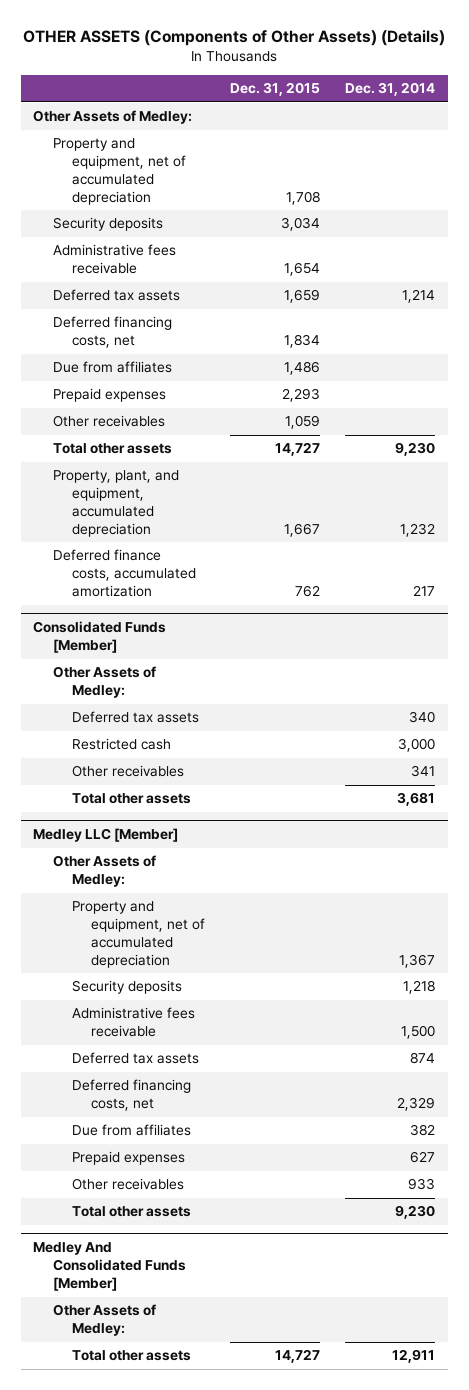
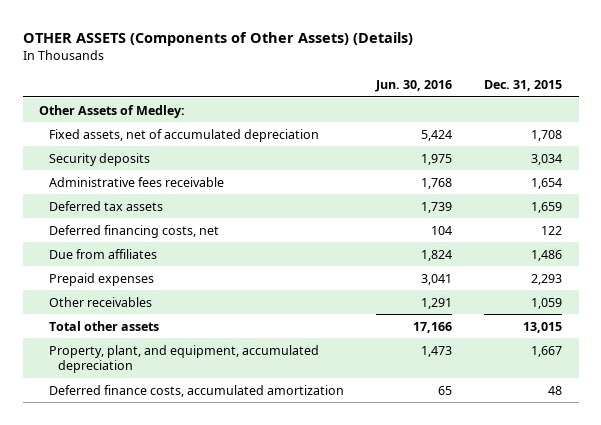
[345,82,436,97] Dec. 31, 2014 -> none
none -> [375,80,453,93] Jun. 30, 2016
[52,138,186,206] Property and equipment, net of accumulated depreciation -> [48,128,319,142] Fixed assets, net of accumulated depreciation
[284,334,321,349] 1,834 -> [541,225,563,235] 122
[275,442,321,457] 14,727 -> [523,321,563,333] 13,015
[33,621,167,654] Consolidated Funds [Member] -> none
[52,666,156,699] Other Assets of Medley: -> none
[71,711,199,724] Deferred tax assets -> none
[71,738,171,751] Restricted cash -> none
[71,765,184,778] Other receivables -> none
[71,793,191,805] Total other assets -> none
[33,828,179,843] Medley LLC [Member] -> none
[52,855,156,888] Other Assets of Medley: -> none
[71,901,206,969] Property and equipment, net of accumulated depreciation -> none
[71,980,182,995] Security deposits -> none
[71,1007,195,1038] Administrative fees receivable -> none
[71,1052,199,1065] Deferred tax assets -> none
[71,1079,191,1112] Deferred financing costs, net -> none
[71,1124,191,1137] Due from affiliates -> none
[71,1151,185,1166] Prepaid expenses -> none
[71,1178,184,1191] Other receivables -> none
[71,1206,191,1218] Total other assets -> none
[33,1242,186,1292] Medley And Consolidated Funds [Member] -> none
[52,1304,156,1337] Other Assets of Medley: -> none
[71,1350,191,1362] Total other assets -> none
[295,585,321,598] 762 -> [548,385,563,395] 48

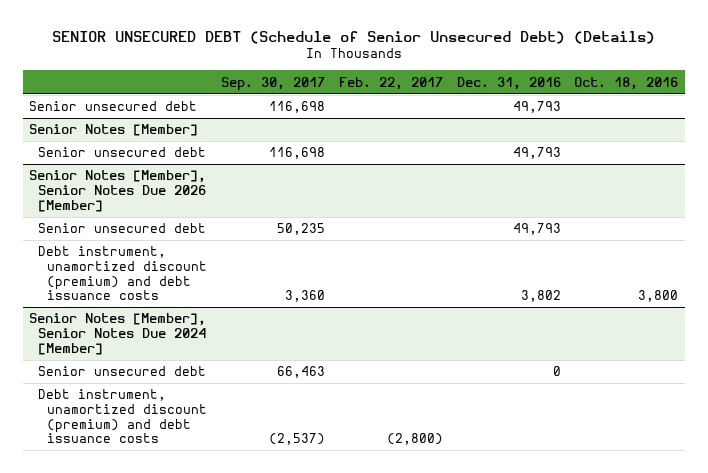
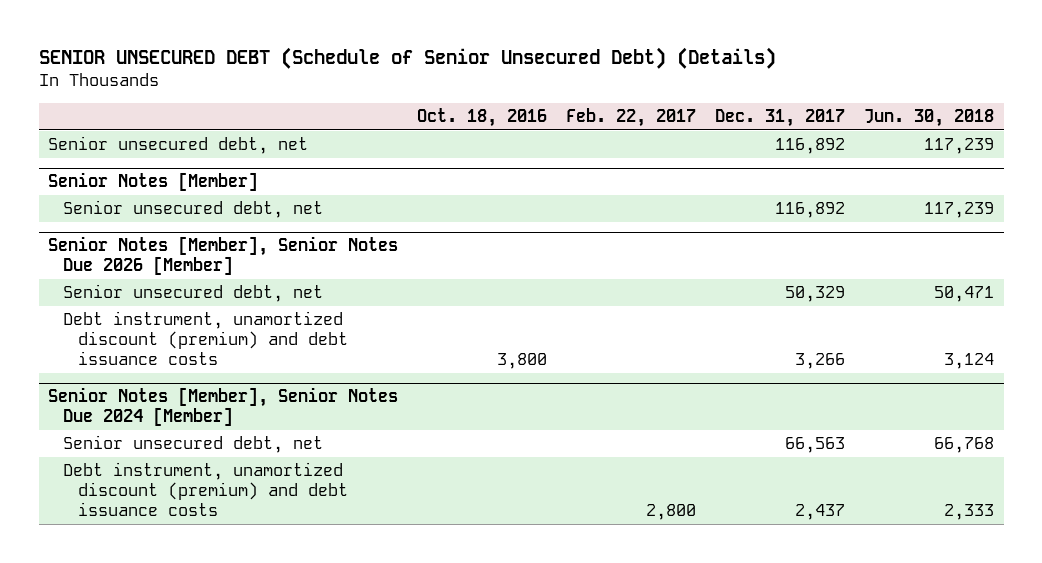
[221,76,326,91] Sep. 30, 2017 -> none
[456,76,561,90] Dec. 31, 2016 -> none
none -> [715,108,846,127] Dec. 31, 2017
none -> [864,108,995,127] Jun. 30, 2018
[29,101,198,112] Senior unsecured debt -> [48,136,309,155] Senior unsecured debt, net
[38,147,207,158] Senior unsecured debt -> [62,200,323,219] Senior unsecured debt, net
[38,223,207,234] Senior unsecured debt -> [62,284,323,303] Senior unsecured debt, net
[38,366,207,377] Senior unsecured debt -> [62,435,323,454] Senior unsecured debt, net
[386,433,443,446] (2,800) -> [646,504,697,521] 2,800

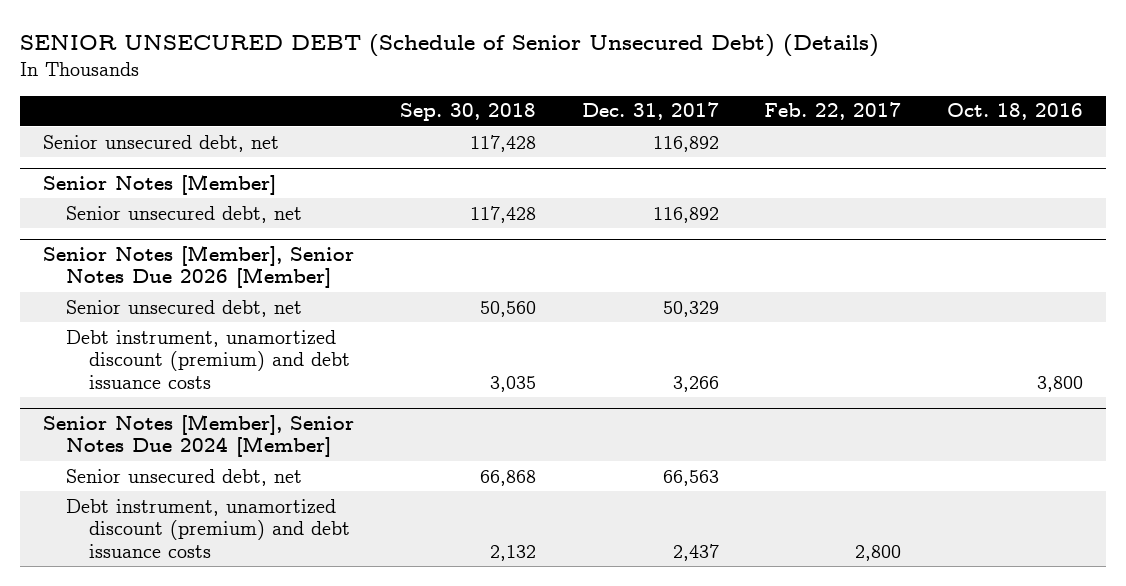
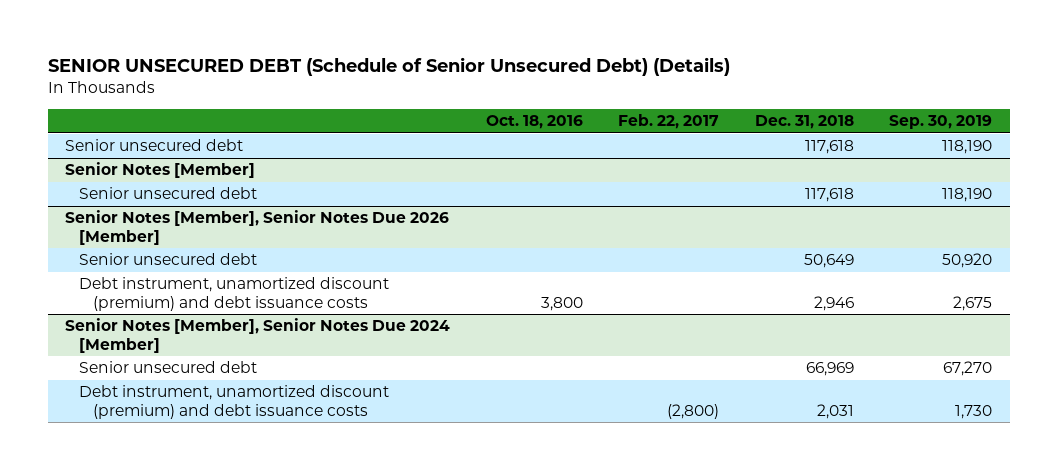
[400,103,537,122] Sep. 30, 2018 -> none
[581,102,719,121] Dec. 31, 2017 -> none
none -> [754,115,854,130] Dec. 31, 2018
none -> [889,115,993,130] Sep. 30, 2019
[43,134,280,152] Senior unsecured debt, net -> [65,139,244,152] Senior unsecured debt
[65,205,302,223] Senior unsecured debt, net -> [79,187,258,200] Senior unsecured debt
[65,299,302,317] Senior unsecured debt, net -> [79,253,258,266] Senior unsecured debt
[65,468,302,486] Senior unsecured debt, net -> [79,361,258,374] Senior unsecured debt
[855,544,902,561] 2,800 -> [667,403,720,419] (2,800)

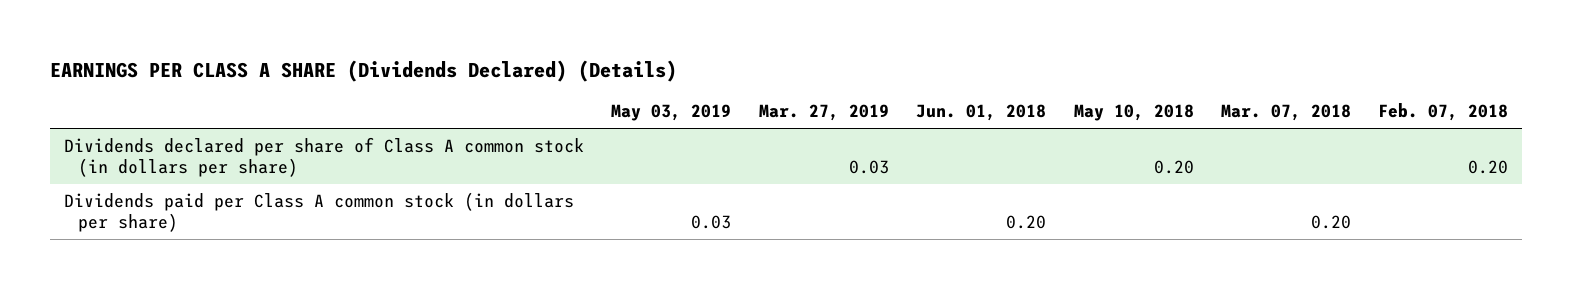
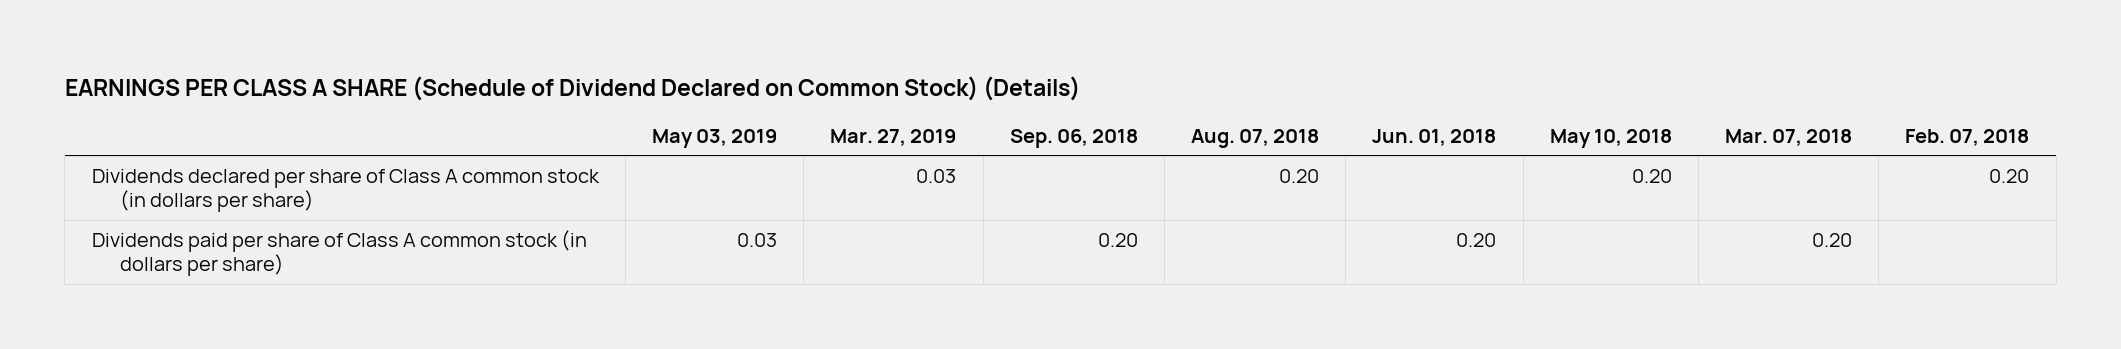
[50,60,678,83] EARNINGS PER CLASS A SHARE (Dividends Declared) (Details) -> [64,76,1080,102] EARNINGS PER CLASS A SHARE (Schedule of Dividend Declared on Common Stock) (Details)
none -> [1009,128,1138,148] Sep. 06, 2018
none -> [1191,128,1320,148] Aug. 07, 2018
[63,191,574,233] Dividends paid per Class A common stock (in dollars per share) -> [91,229,587,277] Dividends paid per share of Class A common stock (in dollars per share)

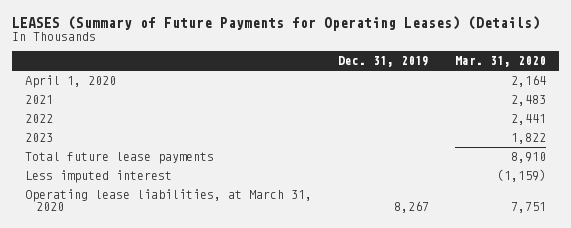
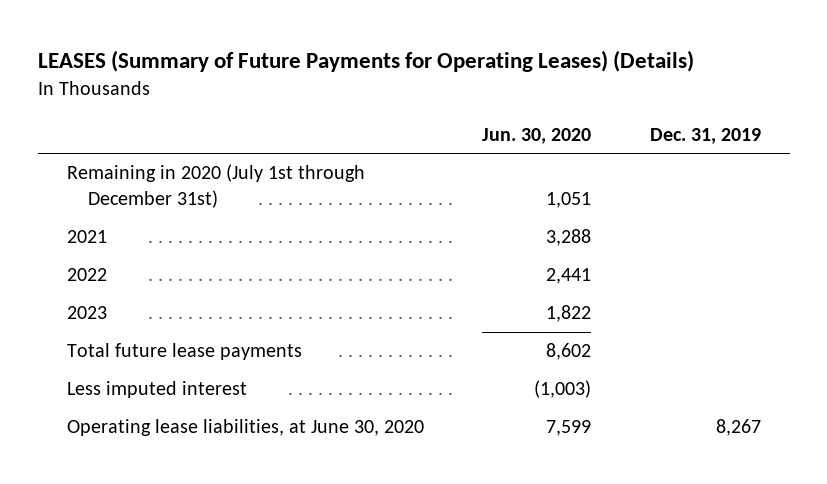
[454,56,546,68] Mar. 31, 2020 -> none
none -> [482,127,592,144] Jun. 30, 2020
[25,75,117,89] April 1, 2020 -> [66,164,365,209] Remaining in 2020 (July 1st through December 31st)
[25,189,313,212] Operating lease liabilities, at March 31, 2020 -> [66,419,424,437] Operating lease liabilities, at June 30, 2020

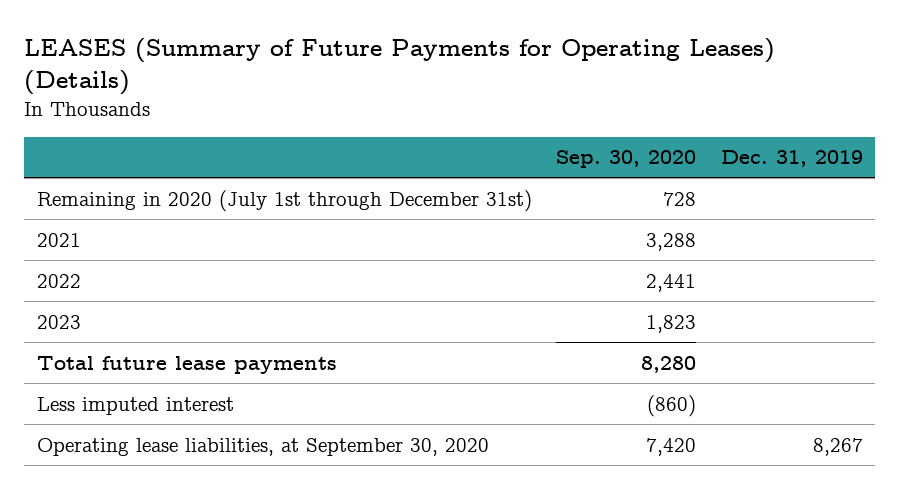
[482,127,592,144] Jun. 30, 2020 -> none
none -> [556,150,697,169] Sep. 30, 2020
[66,419,424,437] Operating lease liabilities, at June 30, 2020 -> [36,437,489,456] Operating lease liabilities, at September 30, 2020

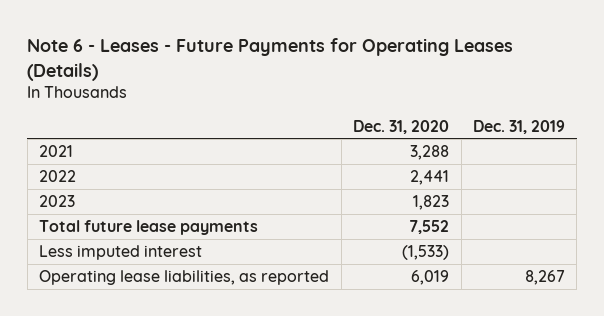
[24,38,776,96] LEASES (Summary of Future Payments for Operating Leases) (Details) -> [27,38,514,81] Note 6 - Leases - Future Payments for Operating Leases (Details)
[556,150,697,169] Sep. 30, 2020 -> none
none -> [353,119,450,134] Dec. 31, 2020
[36,189,532,212] Remaining in 2020 (July 1st through December 31st) -> none
[36,437,489,456] Operating lease liabilities, at September 30, 2020 -> [39,269,330,285] Operating lease liabilities, as reported

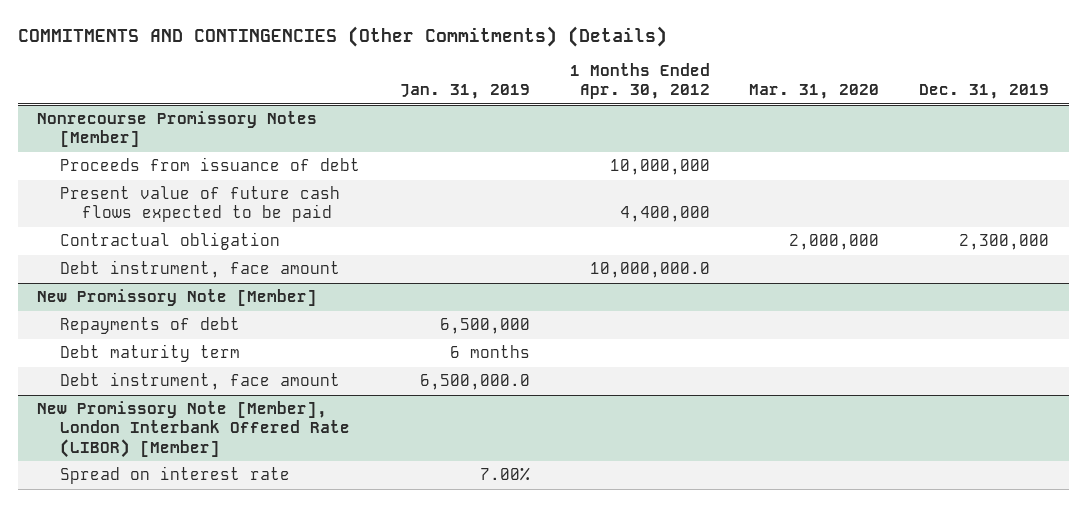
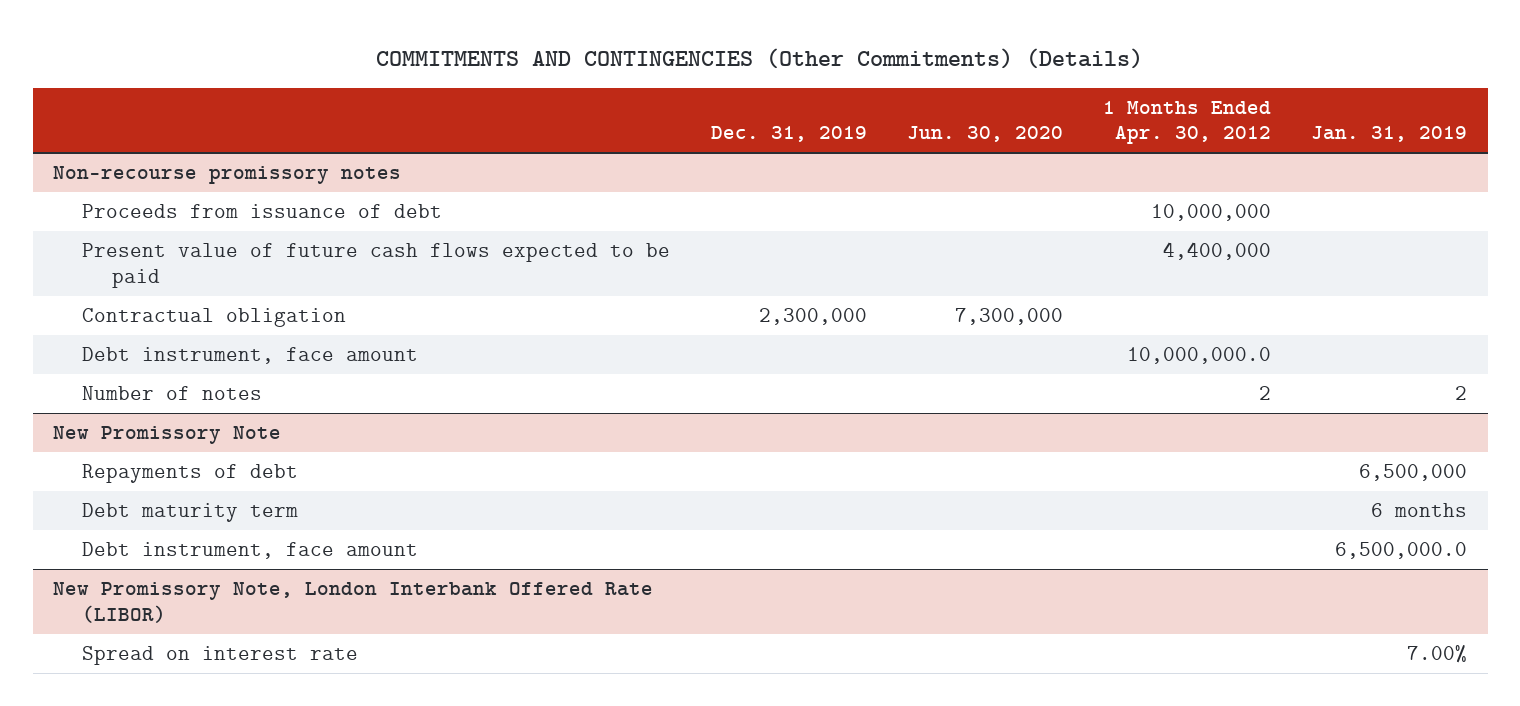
[749,84,880,100] Mar. 31, 2020 -> none
none -> [906,126,1063,143] Jun. 30, 2020
[37,111,318,148] Nonrecourse Promissory Notes [Member] -> [52,166,401,185] Non-recourse promissory notes
none -> [82,386,263,401] Number of notes
[37,289,318,307] New Promissory Note [Member] -> [52,426,281,445] New Promissory Note
[37,401,350,458] New Promissory Note [Member], London Interbank Offered Rate (LIBOR) [Member] -> [52,582,653,623] New Promissory Note, London Interbank Offered Rate (LIBOR)

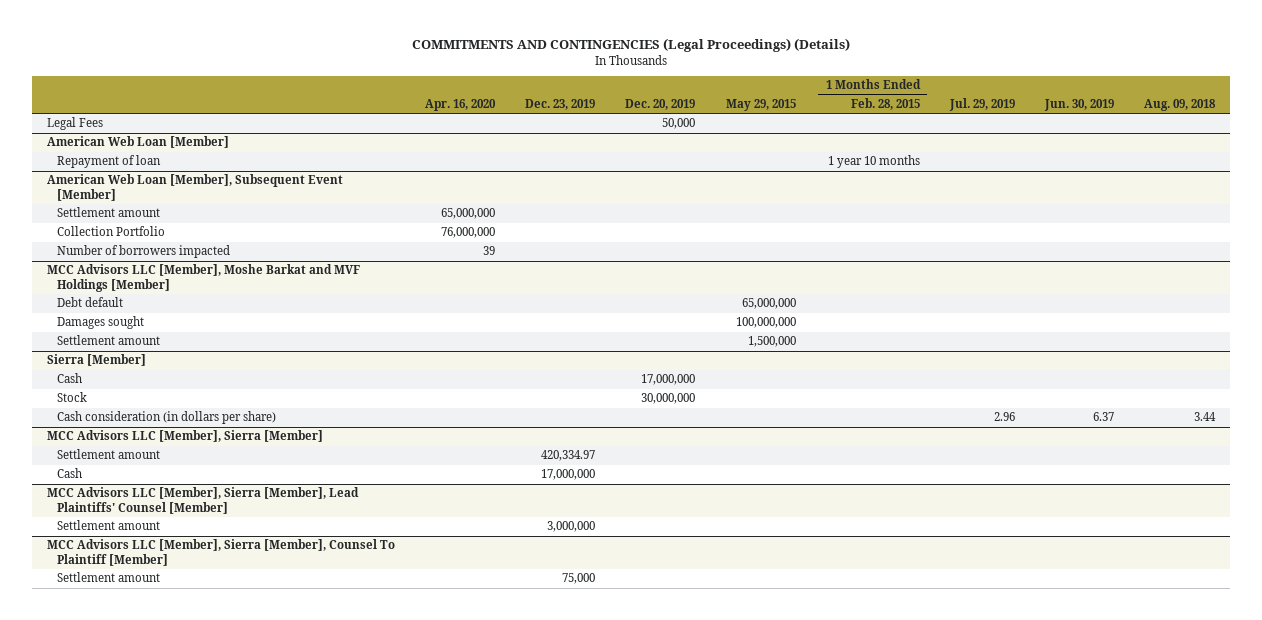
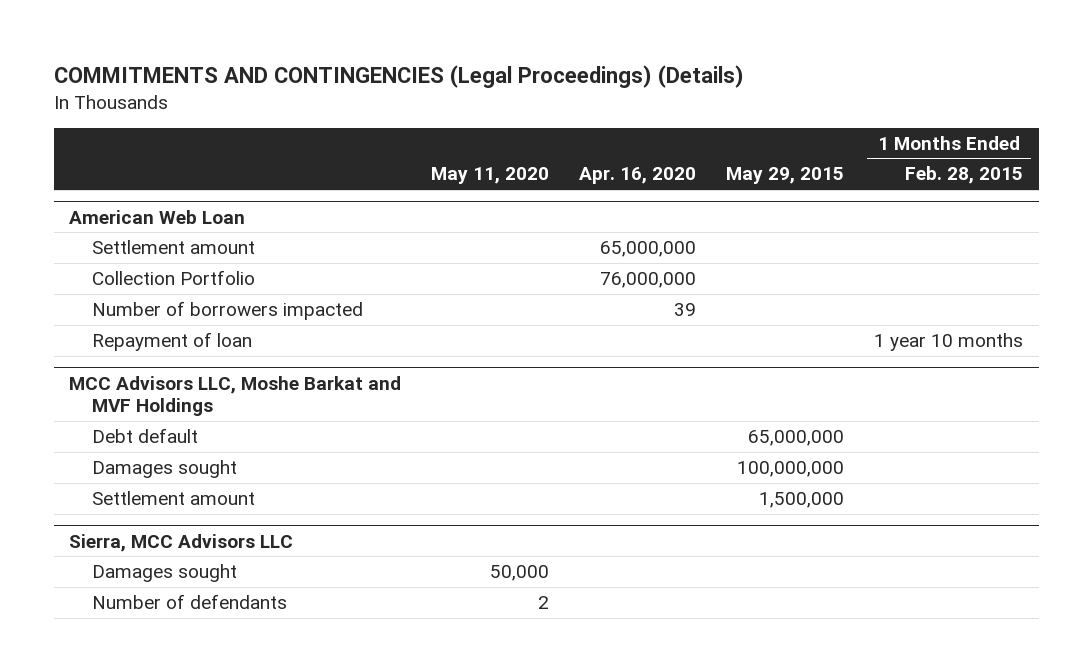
[525,99,596,111] Dec. 23, 2019 -> none
[625,99,696,111] Dec. 20, 2019 -> none
[948,98,1015,112] Jul. 29, 2019 -> none
[1044,99,1115,112] Jun. 30, 2019 -> none
[1144,99,1217,112] Aug. 09, 2018 -> none
none -> [431,167,550,185] May 11, 2020
[46,117,103,131] Legal Fees -> none
[46,136,229,149] American Web Loan [Member] -> [68,209,245,224] American Web Loan
none -> [91,240,255,255] Settlement amount
none -> [91,270,255,286] Collection Portfolio
none -> [91,301,363,321] Number of borrowers impacted
[46,174,343,201] American Web Loan [Member], Subsequent Event [Member] -> none
[57,207,161,218] Settlement amount -> none
[57,226,166,237] Collection Portfolio -> none
[57,245,231,259] Number of borrowers impacted -> none
[46,264,360,292] MCC Advisors LLC [Member], Moshe Barkat and MVF Holdings [Member] -> [68,375,401,417] MCC Advisors LLC, Moshe Barkat and MVF Holdings
[46,354,146,367] Sierra [Member] -> none
[57,373,83,384] Cash -> none
[57,392,88,403] Stock -> none
[57,411,277,425] Cash consideration (in dollars per share) -> none
[57,449,161,460] Settlement amount -> none
[57,468,83,479] Cash -> none
[46,487,359,514] MCC Advisors LLC [Member], Sierra [Member], Lead Plaintiffs' Counsel [Member] -> none
[57,520,161,531] Settlement amount -> none
[46,539,395,566] MCC Advisors LLC [Member], Sierra [Member], Counsel To Plaintiff [Member] -> none
[57,572,161,583] Settlement amount -> none
[46,430,323,443] MCC Advisors LLC [Member], Sierra [Member] -> [68,533,293,552] Sierra, MCC Advisors LLC
none -> [91,564,237,583] Damages sought
none -> [91,594,287,610] Number of defendants

